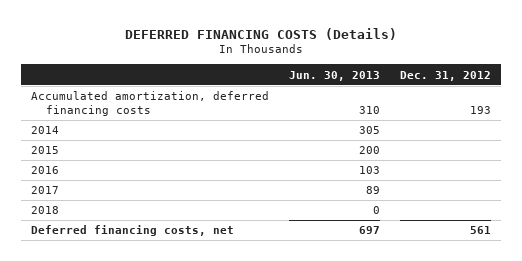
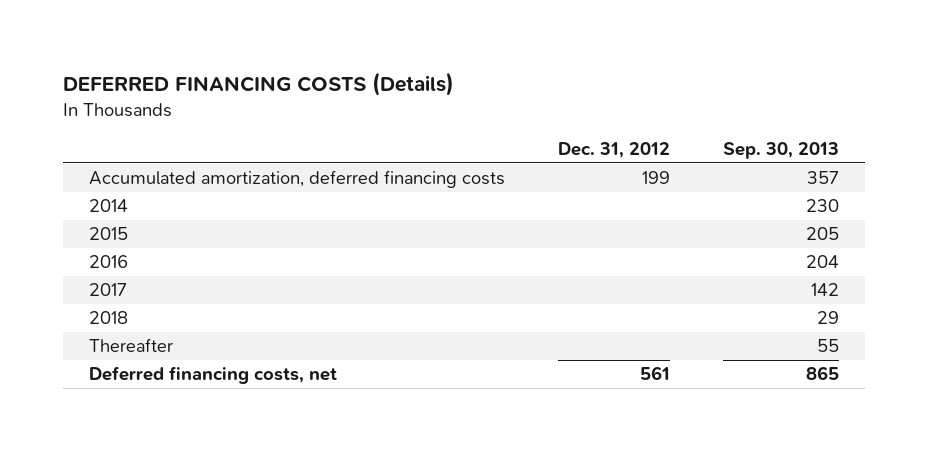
[289,70,381,81] Jun. 30, 2013 -> none
none -> [722,141,839,159] Sep. 30, 2013
[469,105,491,114] 193 -> [642,171,671,185] 199
none -> [89,338,174,353] Thereafter

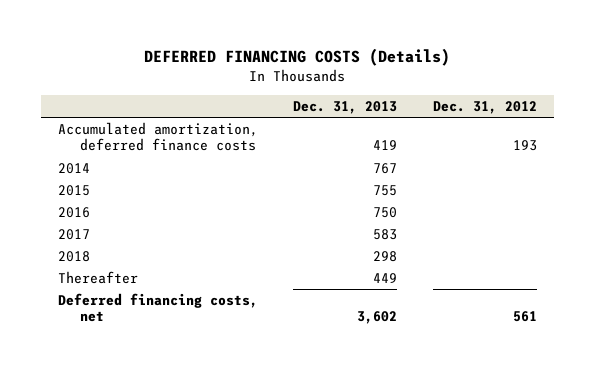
[722,141,839,159] Sep. 30, 2013 -> none
none -> [293,100,398,114] Dec. 31, 2013
[89,170,506,189] Accumulated amortization, deferred financing costs -> [58,122,259,152] Accumulated amortization, deferred finance costs
[642,171,671,185] 199 -> [512,140,537,152] 193

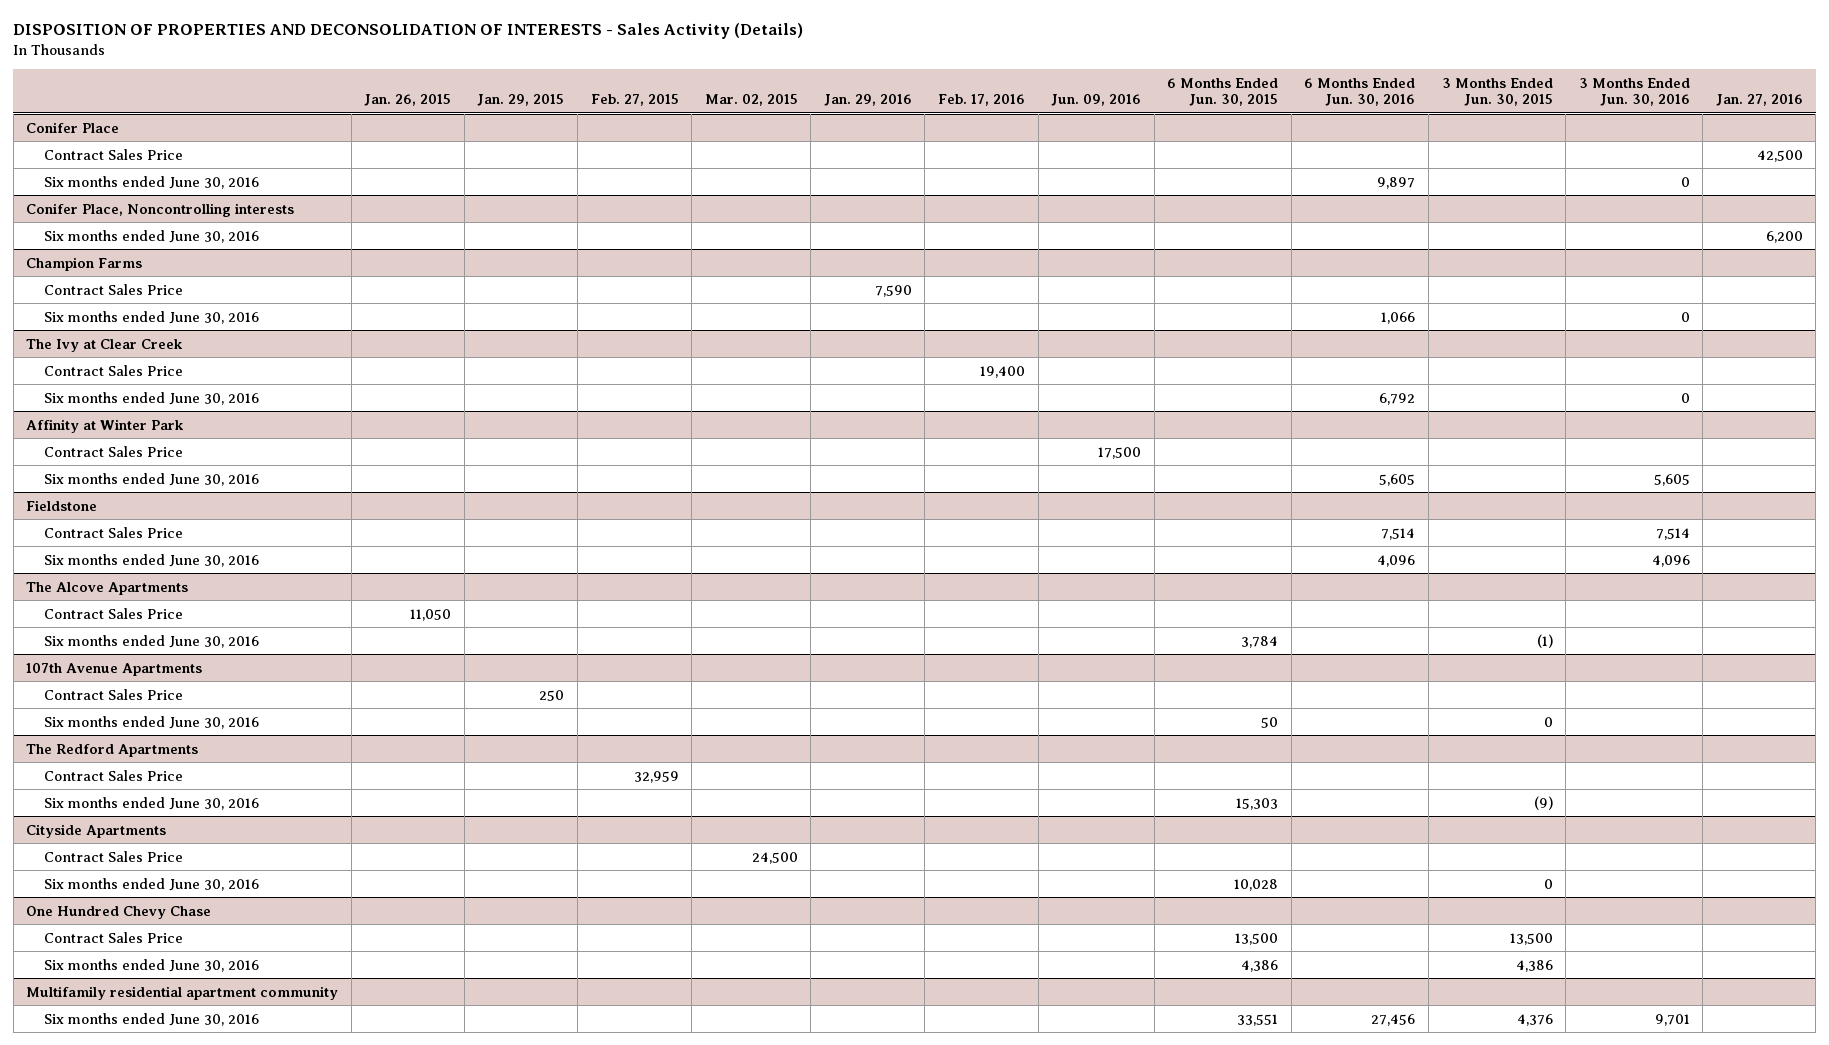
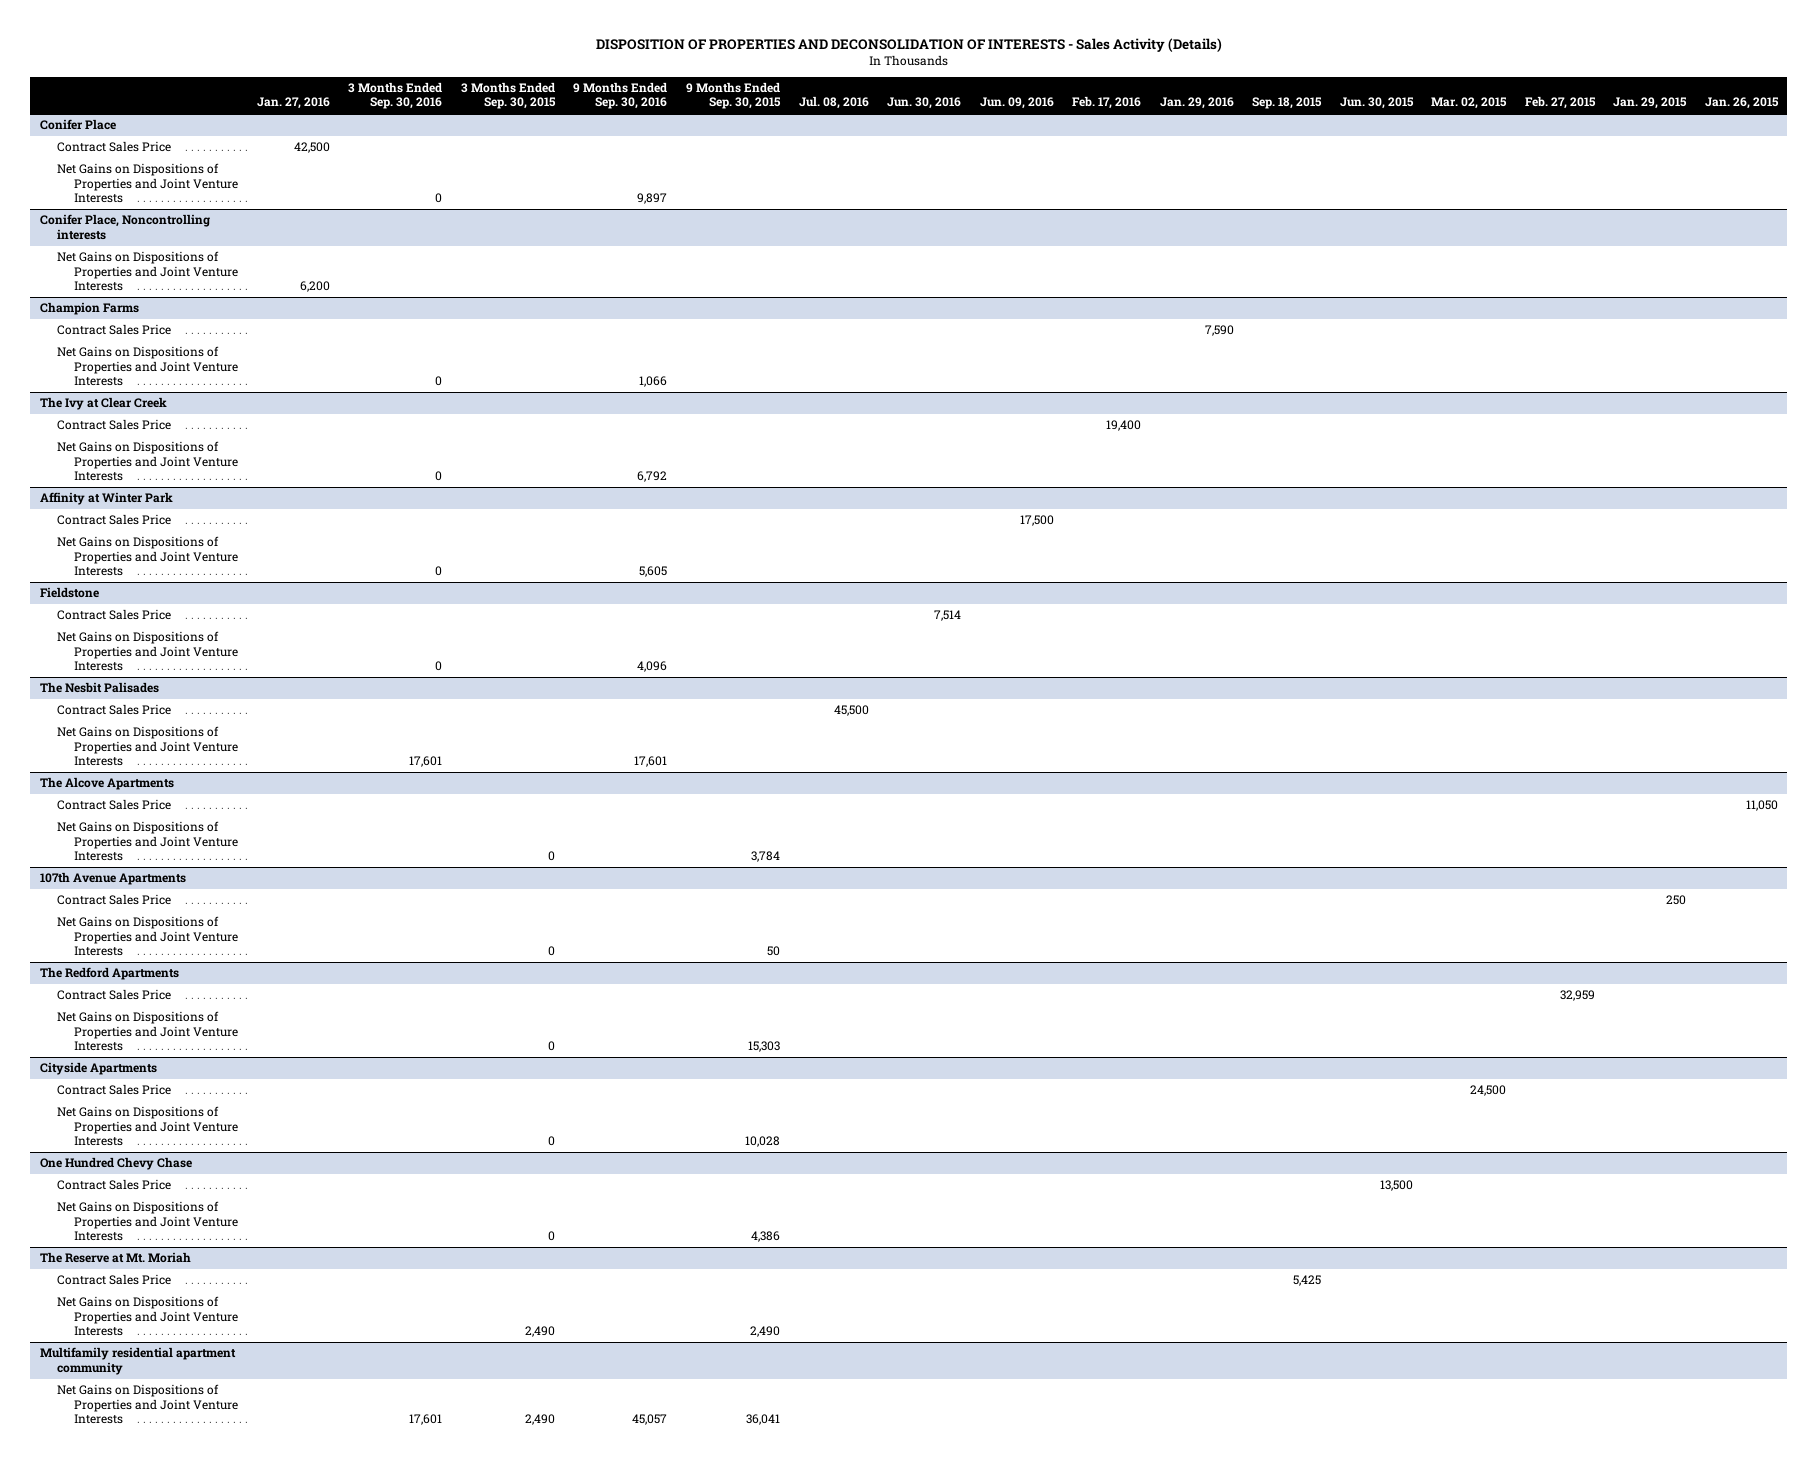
[1167,77,1279,107] 6 Months Ended Jun. 30, 2015 -> none
[1304,77,1416,107] 6 Months Ended Jun. 30, 2016 -> none
[1441,77,1553,107] 3 Months Ended Jun. 30, 2015 -> none
[1578,77,1690,107] 3 Months Ended Jun. 30, 2016 -> none
none -> [348,81,443,110] 3 Months Ended Sep. 30, 2016
none -> [460,81,556,110] 3 Months Ended Sep. 30, 2015
none -> [573,81,668,110] 9 Months Ended Sep. 30, 2016
none -> [686,81,782,110] 9 Months Ended Sep. 30, 2015
none -> [798,96,869,110] Jul. 08, 2016
none -> [887,97,962,110] Jun. 30, 2016
none -> [1252,97,1323,110] Sep. 18, 2015
none -> [1339,97,1414,110] Jun. 30, 2015
[44,175,260,189] Six months ended June 30, 2016 -> [56,163,239,204] Net Gains on Dispositions of Properties and Joint Venture Interests
[44,229,260,243] Six months ended June 30, 2016 -> [56,251,239,292] Net Gains on Dispositions of Properties and Joint Venture Interests
[44,310,260,324] Six months ended June 30, 2016 -> [56,346,239,387] Net Gains on Dispositions of Properties and Joint Venture Interests
[44,391,260,405] Six months ended June 30, 2016 -> [56,441,239,482] Net Gains on Dispositions of Properties and Joint Venture Interests
[44,472,260,486] Six months ended June 30, 2016 -> [56,536,239,577] Net Gains on Dispositions of Properties and Joint Venture Interests
[44,553,260,567] Six months ended June 30, 2016 -> [56,631,239,672] Net Gains on Dispositions of Properties and Joint Venture Interests
none -> [39,682,159,694] The Nesbit Palisades
none -> [56,704,171,716] Contract Sales Price
none -> [56,726,239,767] Net Gains on Dispositions of Properties and Joint Venture Interests
[44,634,260,648] Six months ended June 30, 2016 -> [56,821,239,862] Net Gains on Dispositions of Properties and Joint Venture Interests
[44,715,260,729] Six months ended June 30, 2016 -> [56,916,239,957] Net Gains on Dispositions of Properties and Joint Venture Interests
[44,796,260,810] Six months ended June 30, 2016 -> [56,1011,239,1052] Net Gains on Dispositions of Properties and Joint Venture Interests
[44,877,260,891] Six months ended June 30, 2016 -> [56,1106,239,1147] Net Gains on Dispositions of Properties and Joint Venture Interests
[44,958,260,972] Six months ended June 30, 2016 -> [56,1201,239,1242] Net Gains on Dispositions of Properties and Joint Venture Interests
none -> [39,1252,191,1264] The Reserve at Mt. Moriah
none -> [56,1274,171,1286] Contract Sales Price
none -> [56,1296,239,1337] Net Gains on Dispositions of Properties and Joint Venture Interests
[44,1012,260,1026] Six months ended June 30, 2016 -> [56,1384,239,1425] Net Gains on Dispositions of Properties and Joint Venture Interests

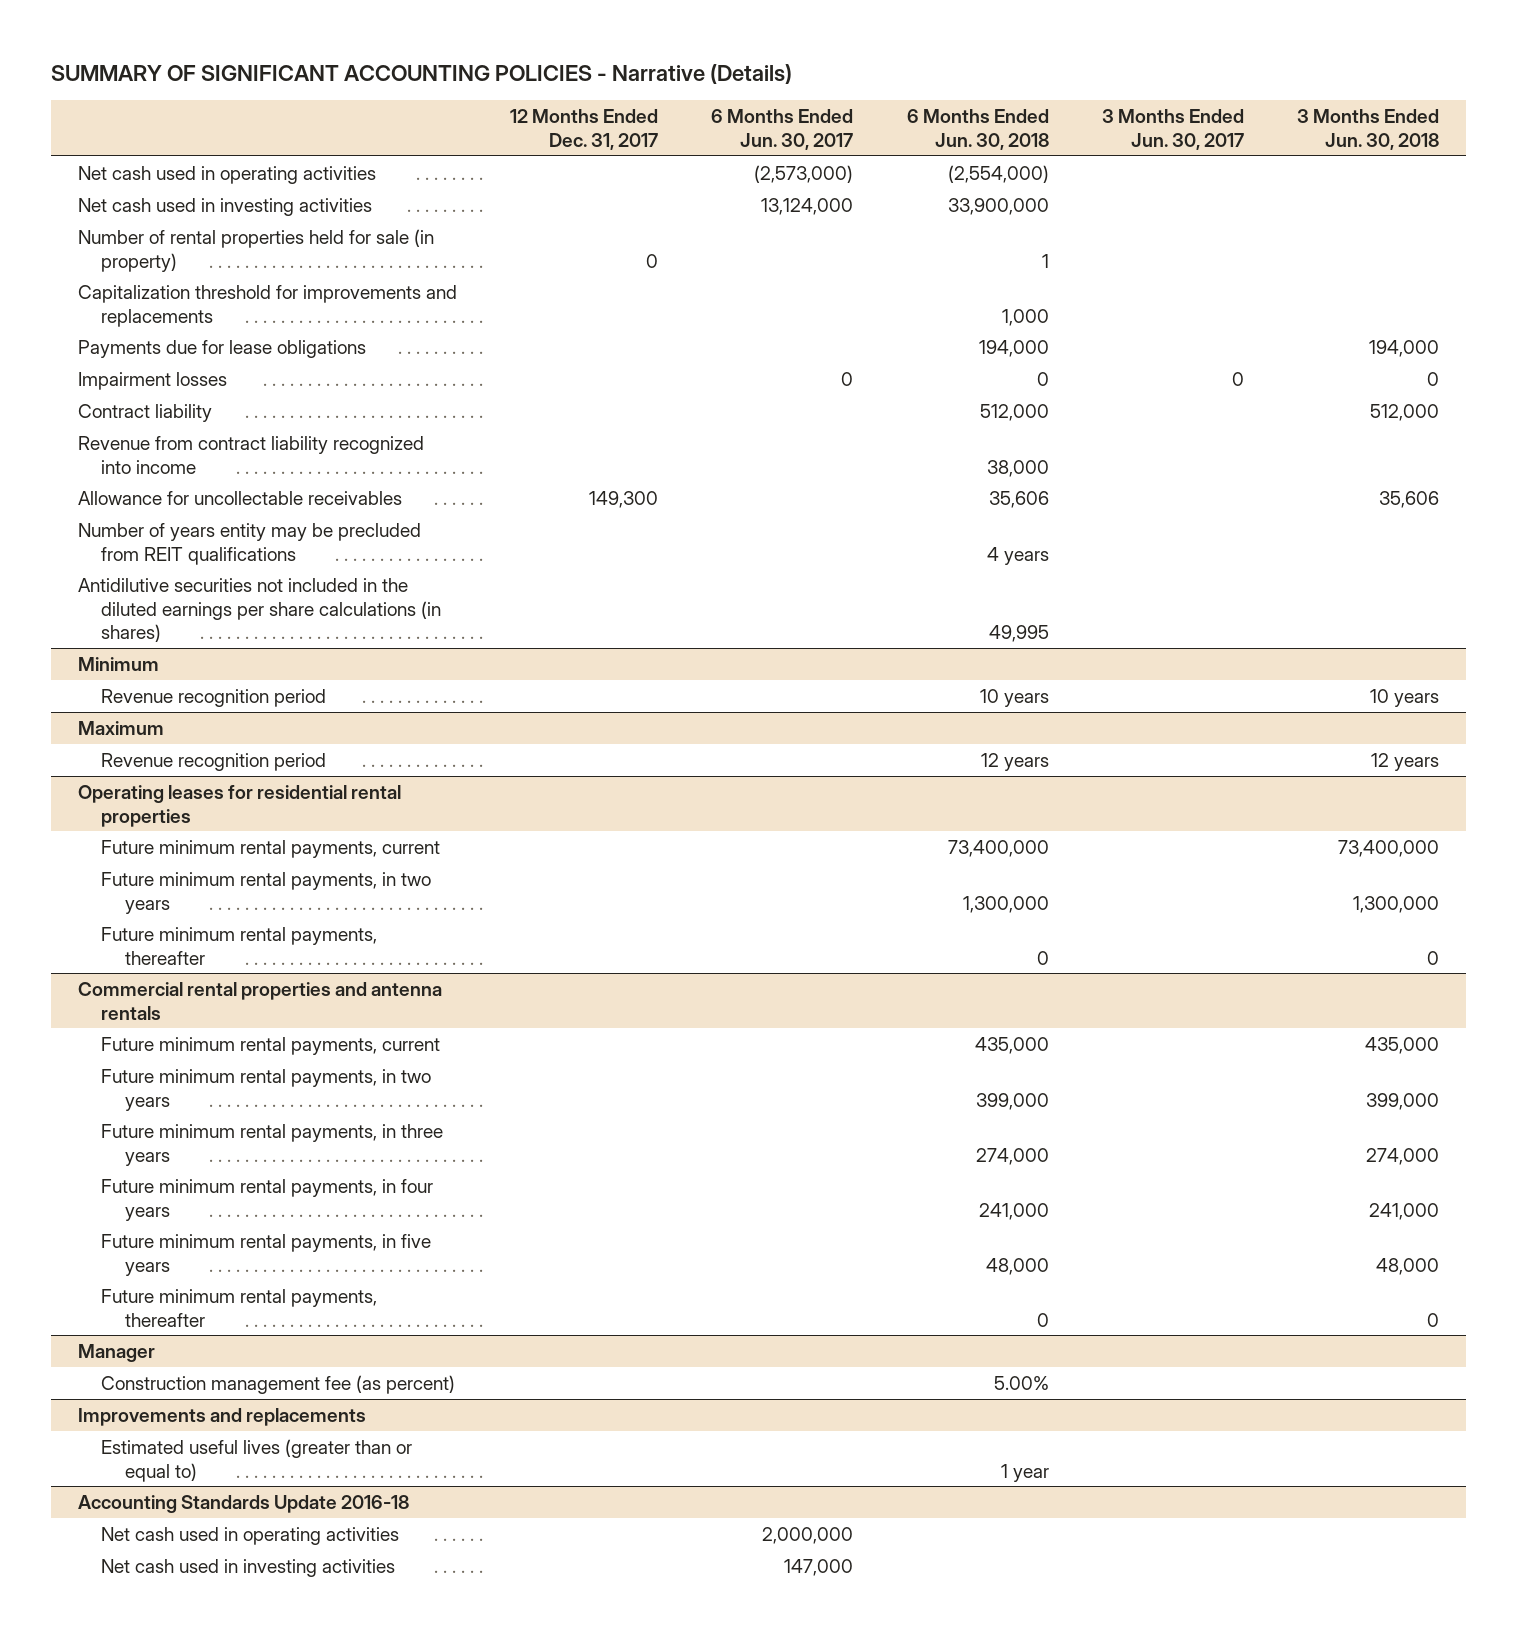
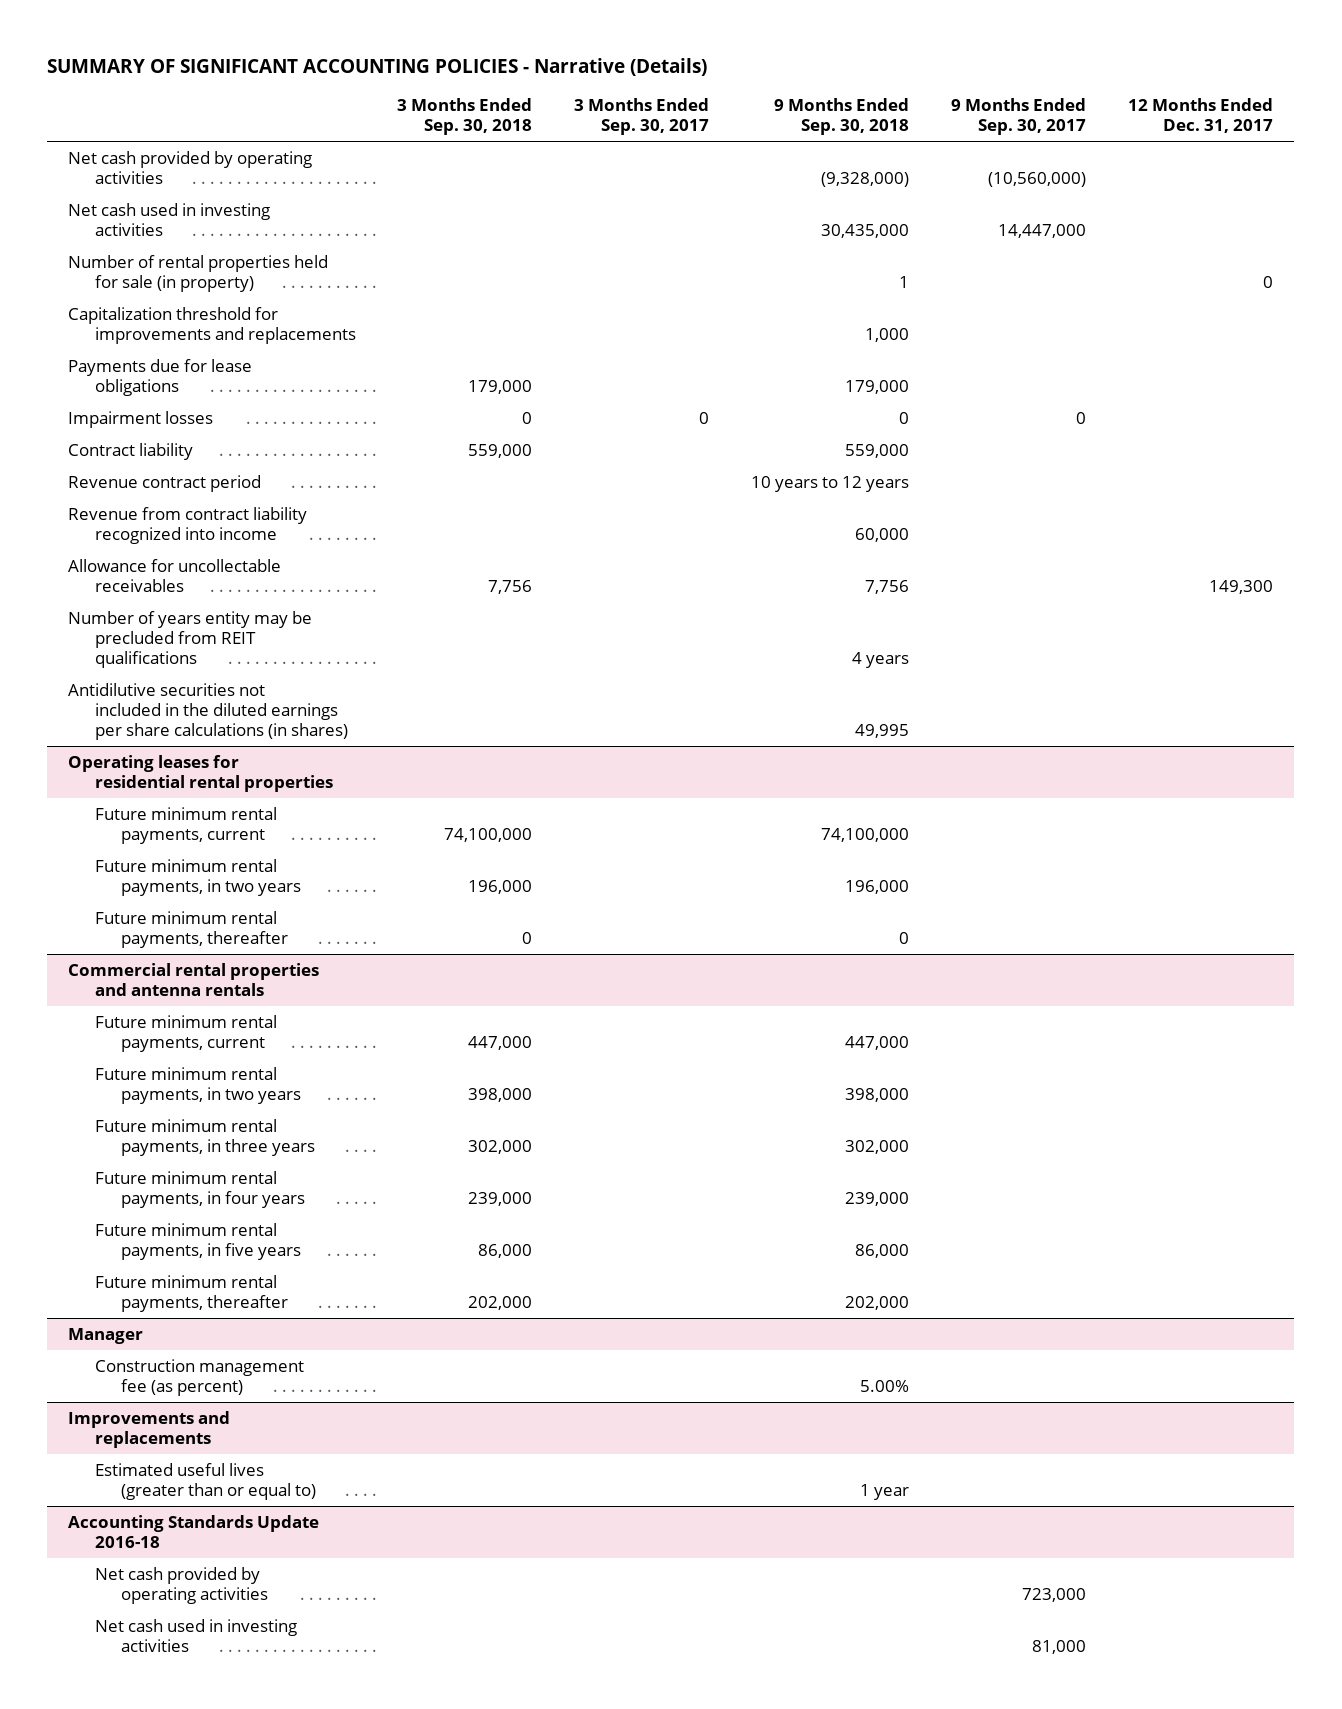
[711,108,854,150] 6 Months Ended Jun. 30, 2017 -> none
[906,108,1049,150] 6 Months Ended Jun. 30, 2018 -> none
[1102,108,1245,150] 3 Months Ended Jun. 30, 2017 -> none
[1297,108,1440,150] 3 Months Ended Jun. 30, 2018 -> none
none -> [397,98,533,136] 3 Months Ended Sep. 30, 2018
none -> [574,98,710,136] 3 Months Ended Sep. 30, 2017
none -> [774,98,910,136] 9 Months Ended Sep. 30, 2018
none -> [951,98,1087,136] 9 Months Ended Sep. 30, 2017
[77,165,376,184] Net cash used in operating activities -> [68,150,313,184] Net cash provided by operating activities
none -> [68,474,262,492] Revenue contract period
[77,656,159,671] Minimum -> none
[101,688,327,707] Revenue recognition period -> none
[77,720,164,735] Maximum -> none
[101,752,327,771] Revenue recognition period -> none
[101,1526,400,1545] Net cash used in operating activities -> [94,1566,268,1604] Net cash provided by operating activities

